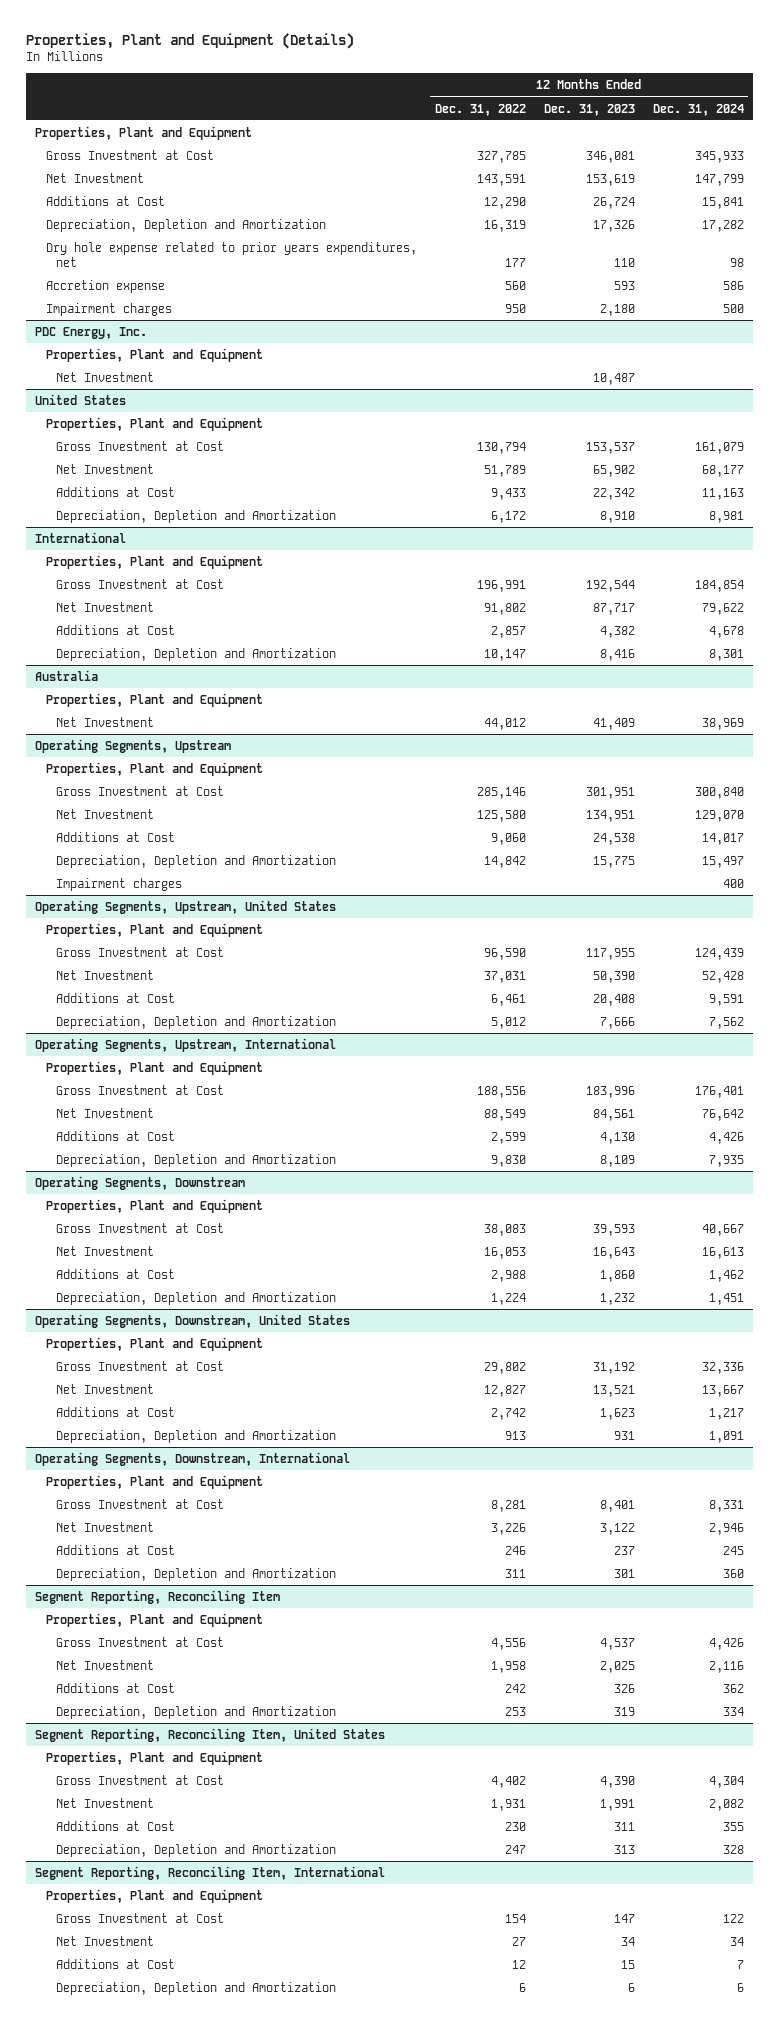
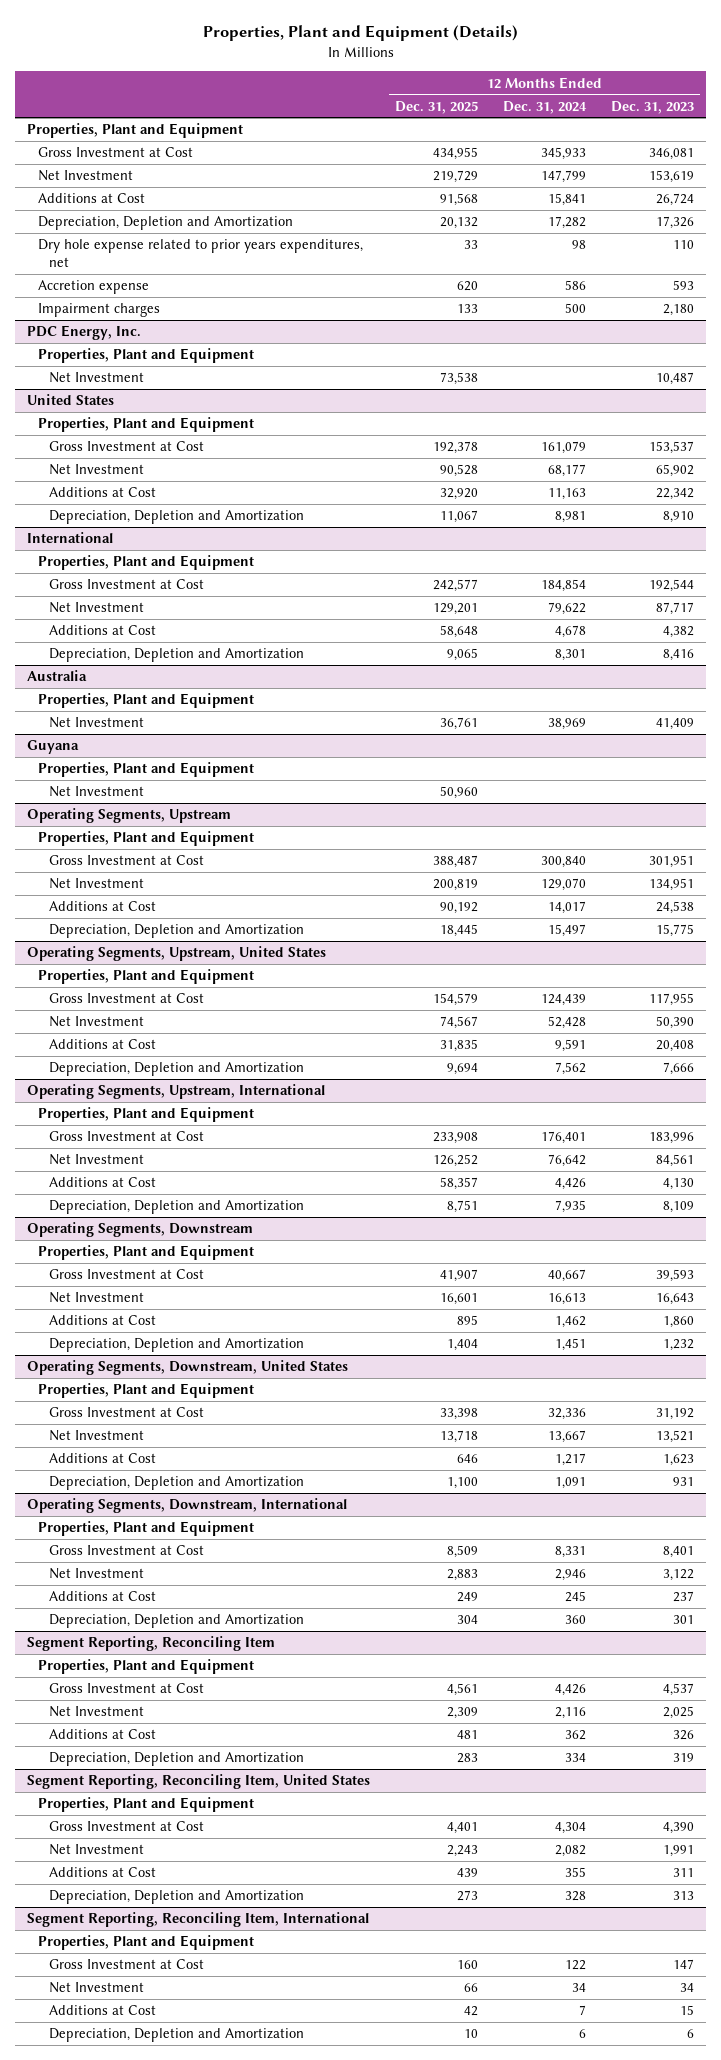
[434,103,526,116] Dec. 31, 2022 -> none
none -> [395,100,479,114] Dec. 31, 2025
none -> [27,740,80,755] Guyana
none -> [38,762,255,778] Properties, Plant and Equipment
none -> [48,786,144,798] Net Investment
[55,877,182,891] Impairment charges -> none

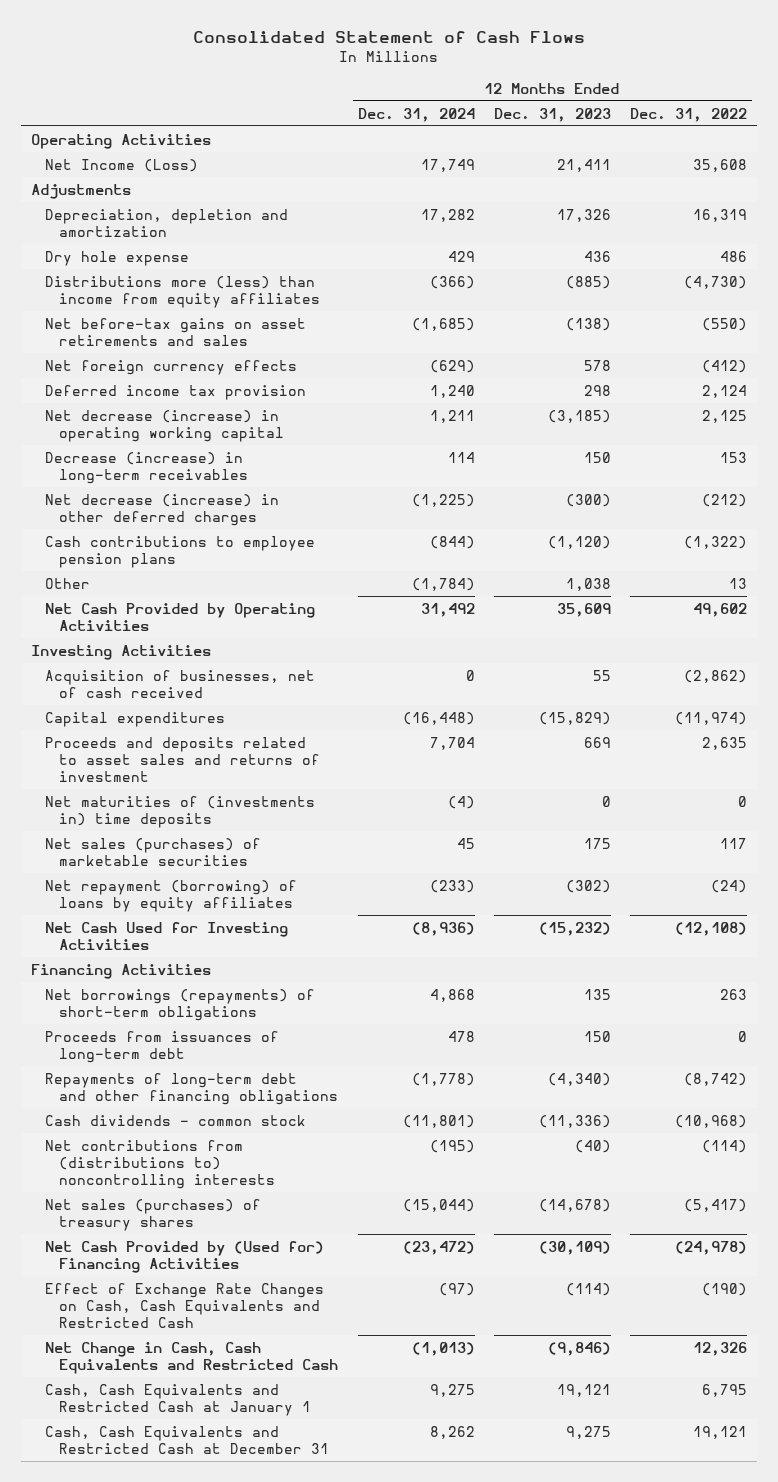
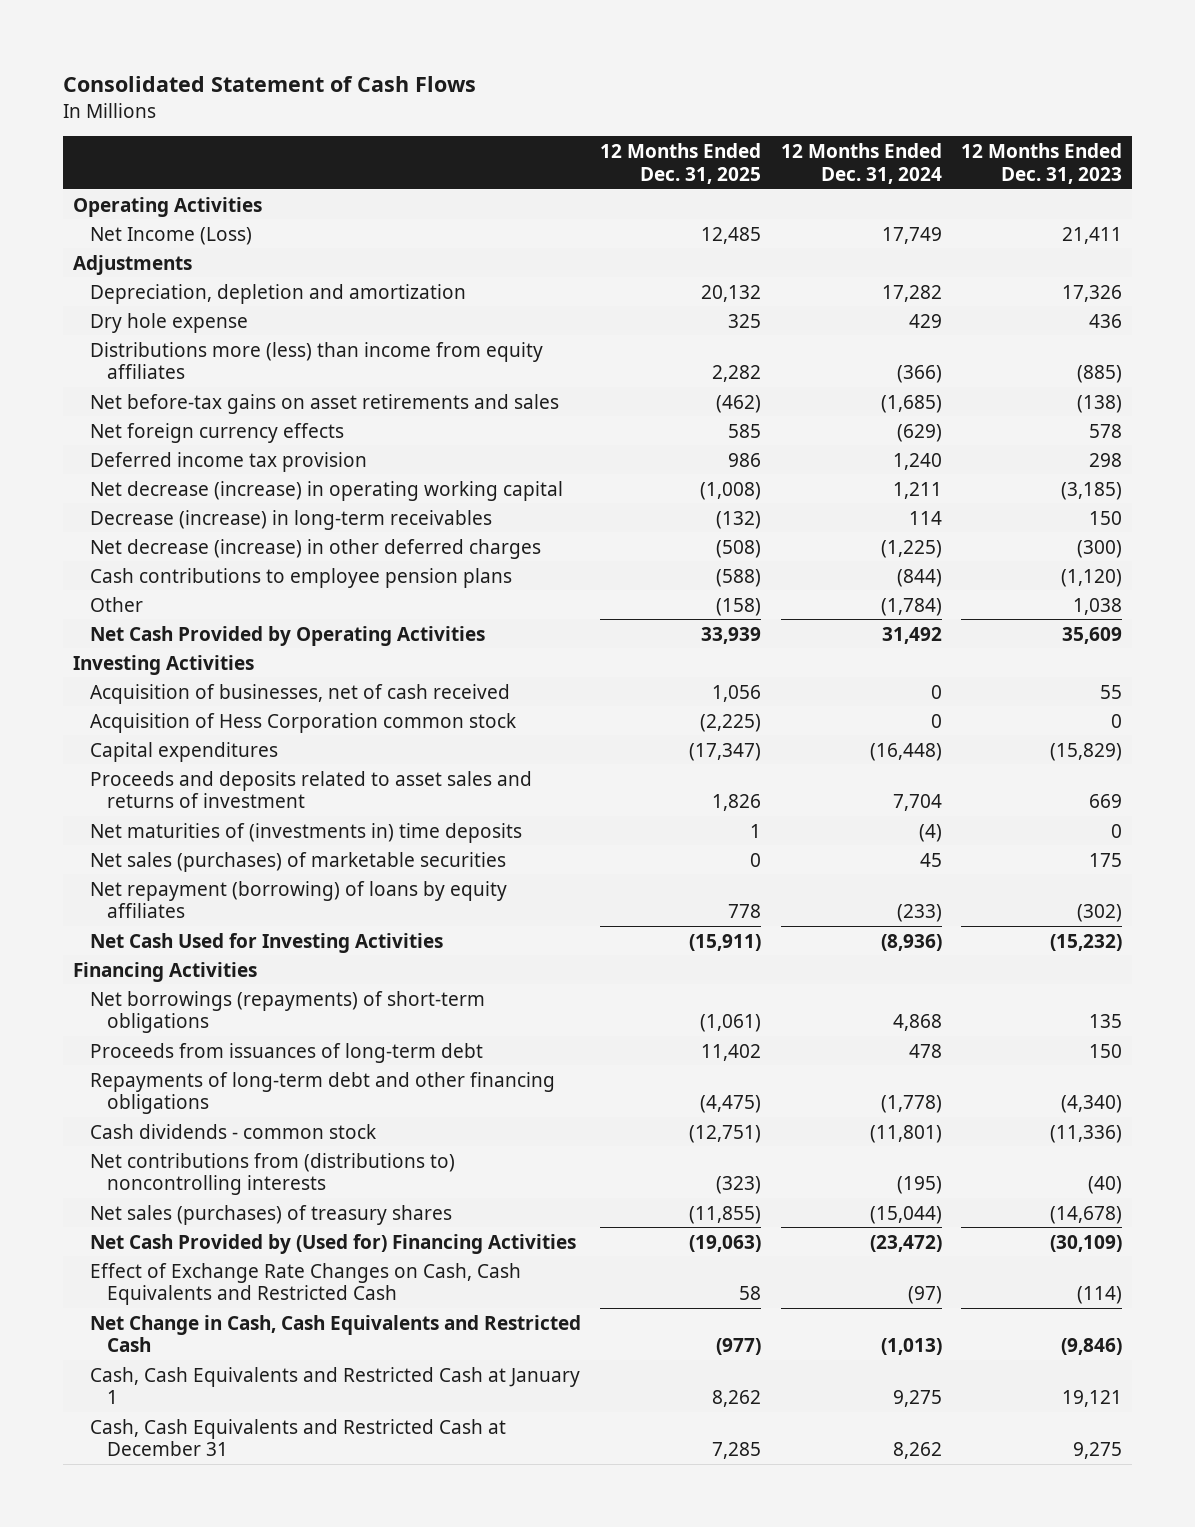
[630,107,748,122] Dec. 31, 2022 -> none
none -> [600,142,762,184] 12 Months Ended Dec. 31, 2025
none -> [90,712,517,733] Acquisition of Hess Corporation common stock

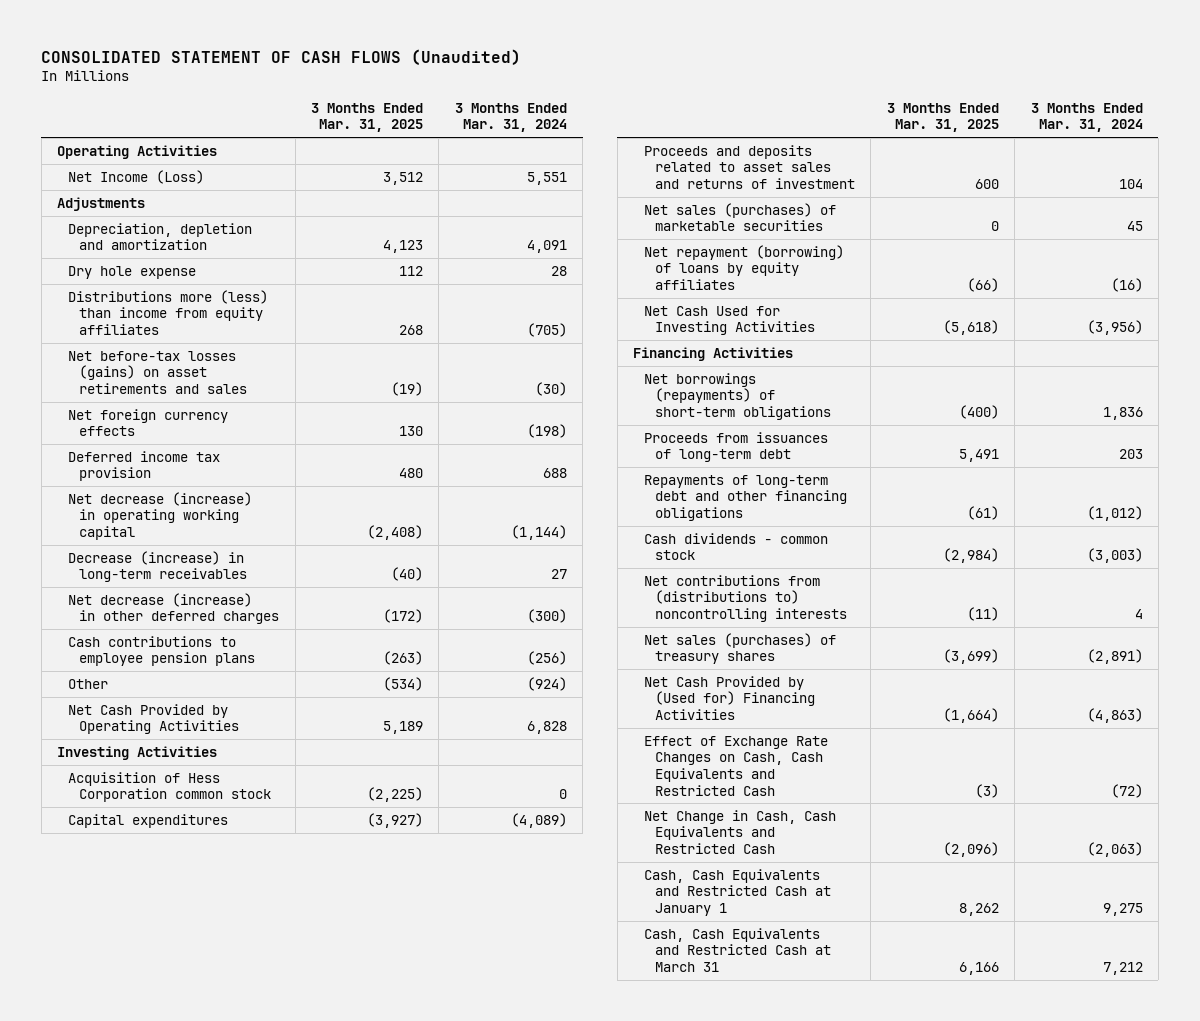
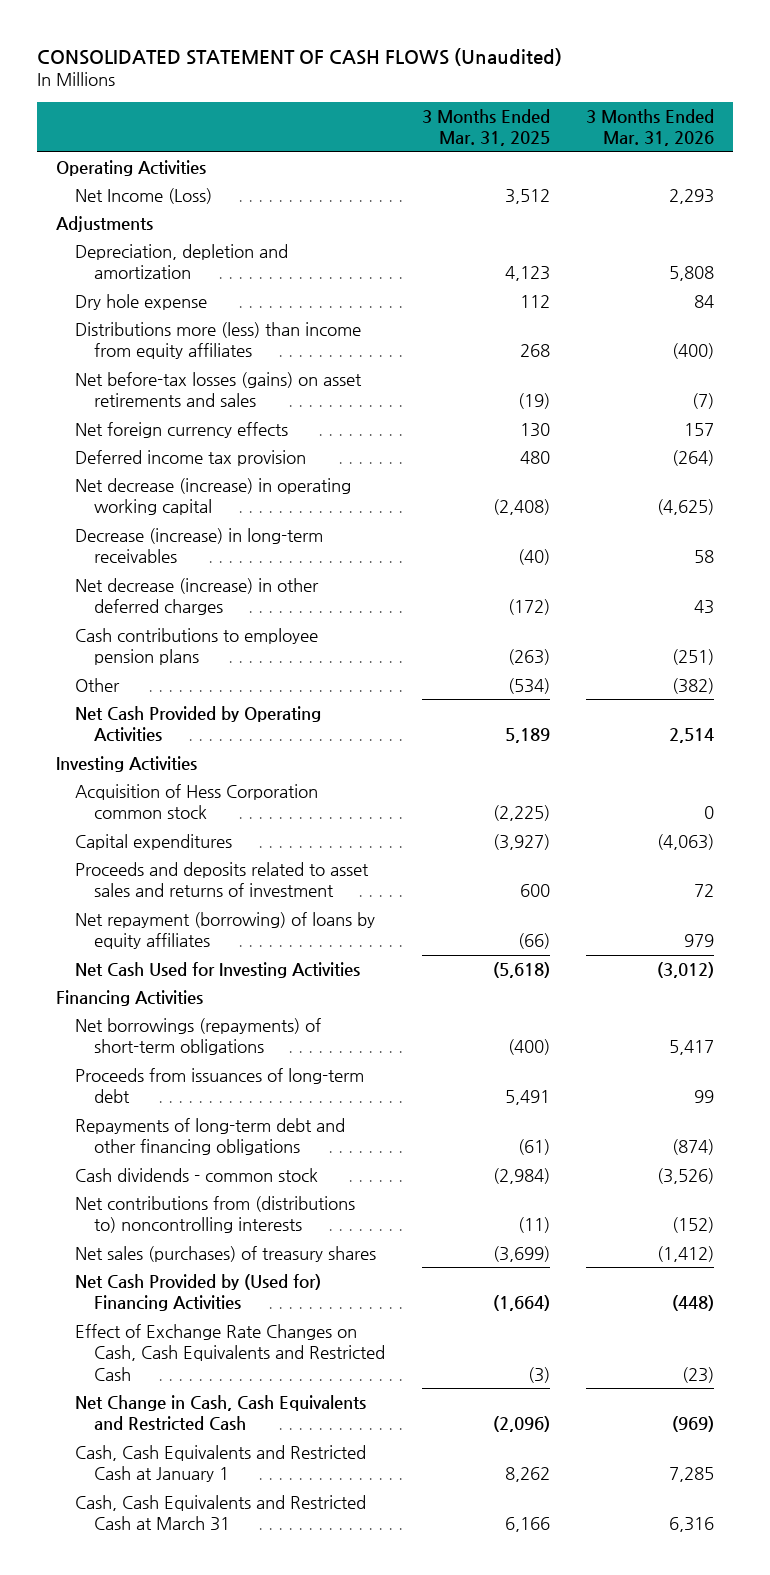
[454,102,567,133] 3 Months Ended Mar. 31, 2024 -> none
none -> [586,108,715,147] 3 Months Ended Mar. 31, 2026
[643,202,836,232] Net sales (purchases) of marketable securities -> none

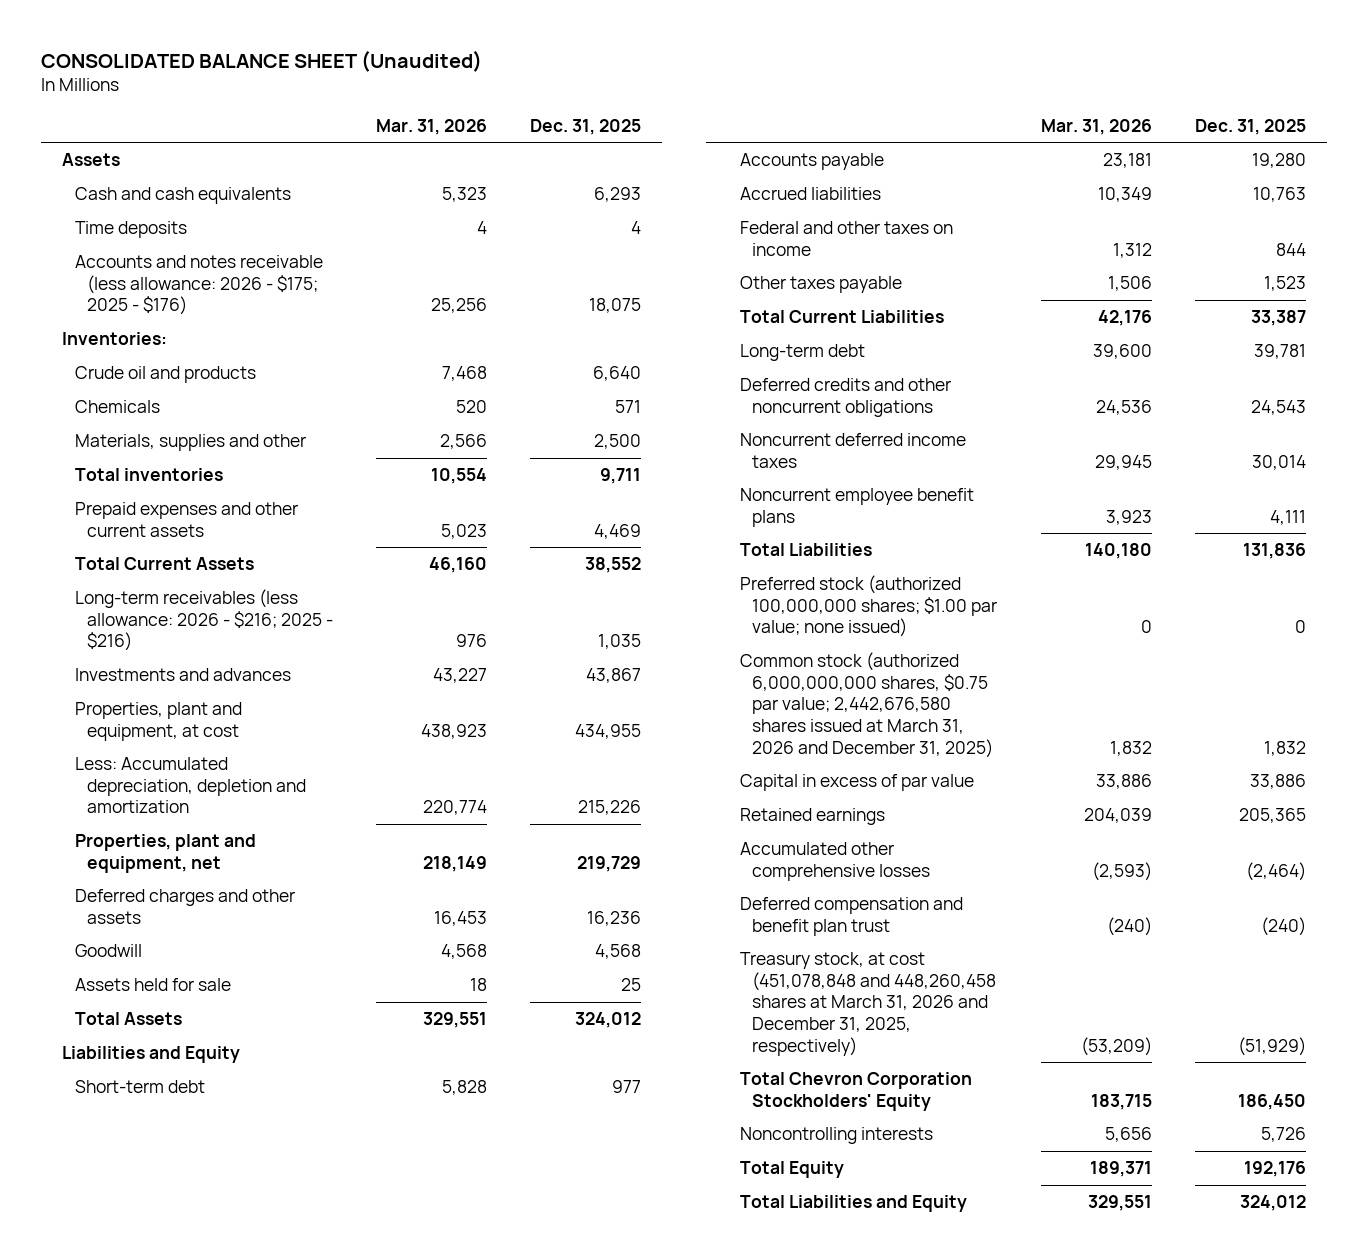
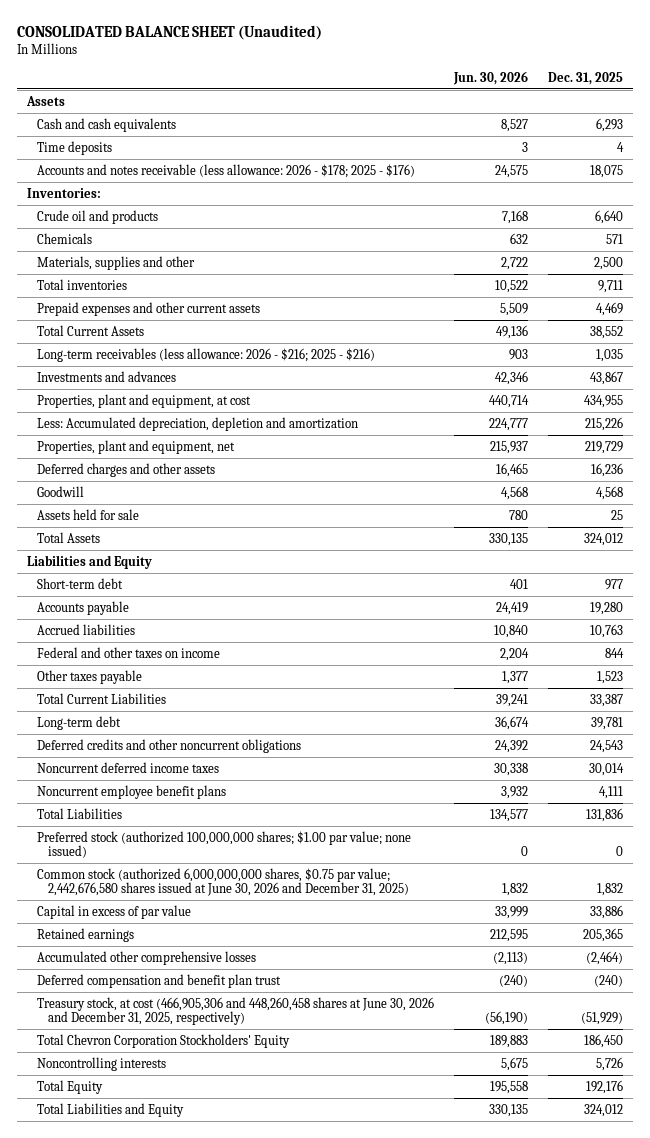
[375,118,487,135] Mar. 31, 2026 -> none
none -> [453,71,529,86] Jun. 30, 2026
[74,255,323,316] Accounts and notes receivable (less allowance: 2026 - $175; 2025 - $176) -> [37,163,416,178] Accounts and notes receivable (less allowance: 2026 - $178; 2025 - $176)
[739,652,994,758] Common stock (authorized 6,000,000,000 shares, $0.75 par value; 2,442,676,580 shares issued at March 31, 2026 and December 31, 2025) -> [37,867,409,897] Common stock (authorized 6,000,000,000 shares, $0.75 par value; 2,442,676,580 shares issued at June 30, 2026 and December 31, 2025)
[739,952,997,1056] Treasury stock, at cost (451,078,848 and 448,260,458 shares at March 31, 2026 and December 31, 2025, respectively) -> [37,996,435,1026] Treasury stock, at cost (466,905,306 and 448,260,458 shares at June 30, 2026 and December 31, 2025, respectively)

